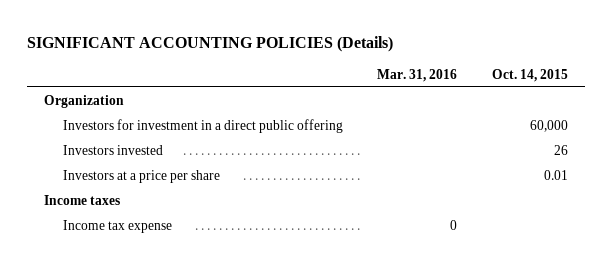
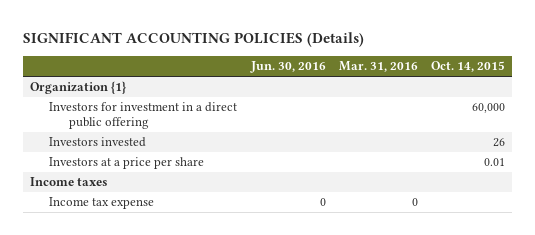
none -> [249,61,326,74] Jun. 30, 2016
[43,95,124,109] Organization -> [30,81,127,95] Organization {1}

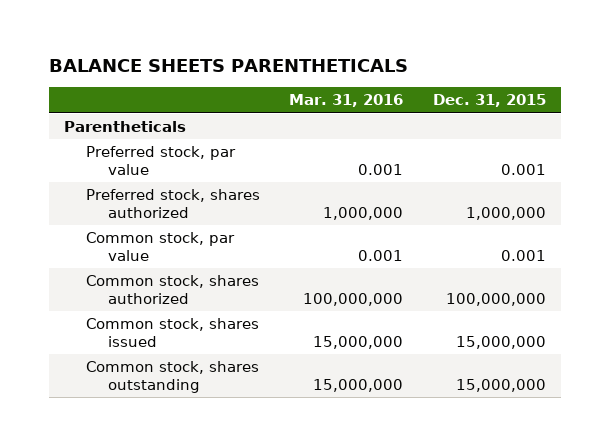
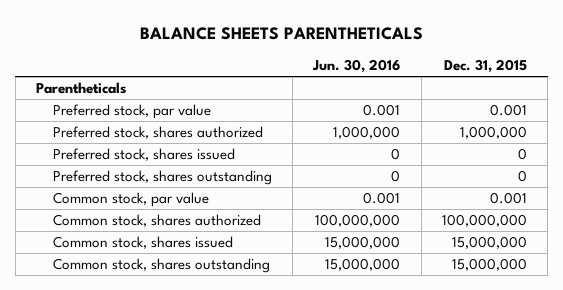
[289,94,404,108] Mar. 31, 2016 -> none
none -> [312,58,401,73] Jun. 30, 2016
none -> [52,148,235,162] Preferred stock, shares issued
none -> [52,170,272,186] Preferred stock, shares outstanding

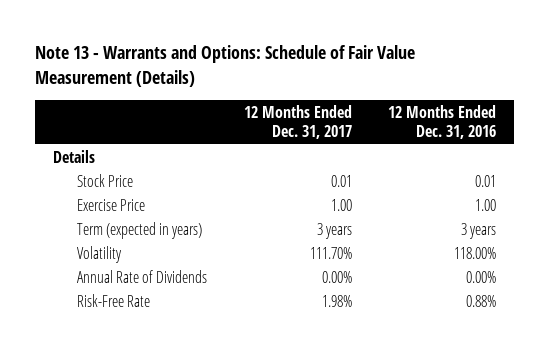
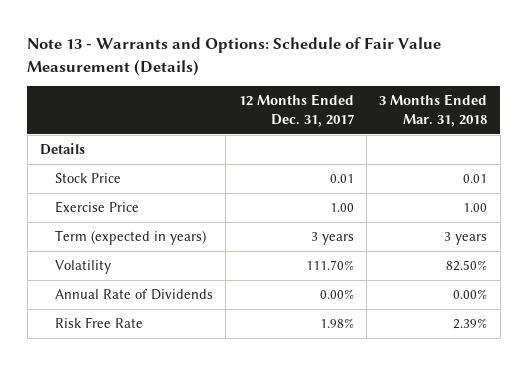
[388,104,497,140] 12 Months Ended Dec. 31, 2016 -> none
none -> [379,94,488,127] 3 Months Ended Mar. 31, 2018
[76,293,150,307] Risk-Free Rate -> [54,317,143,329] Risk Free Rate

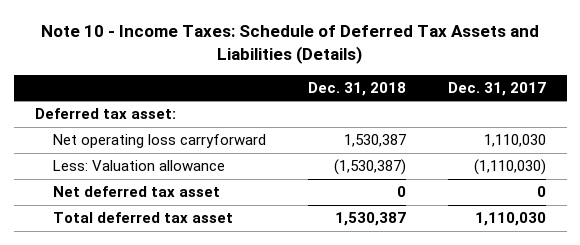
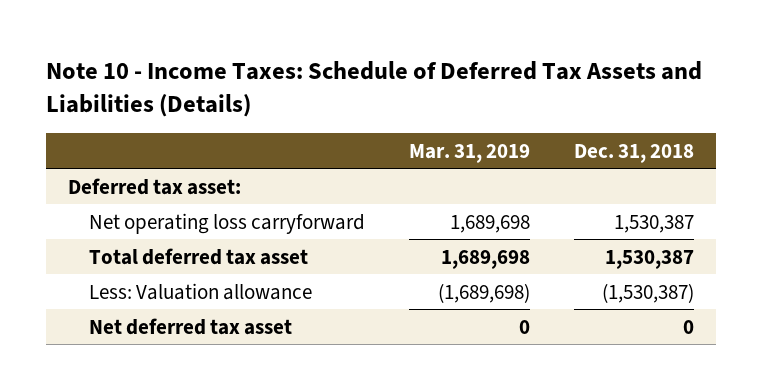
[447,81,546,96] Dec. 31, 2017 -> none
none -> [409,143,531,163] Mar. 31, 2019
[53,212,234,224] Total deferred tax asset -> [89,247,309,265] Total deferred tax asset

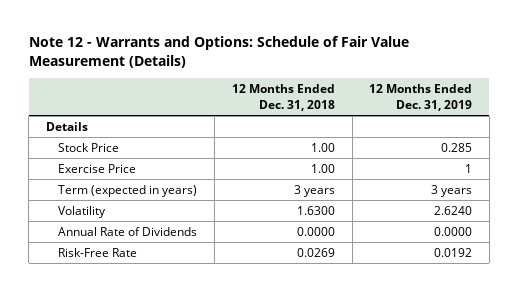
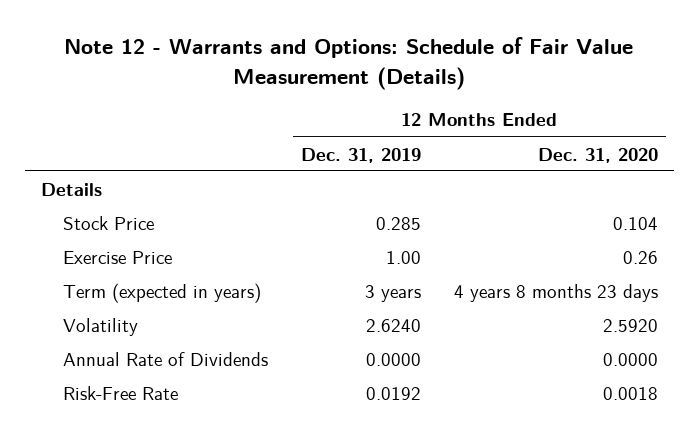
[231,84,335,111] 12 Months Ended Dec. 31, 2018 -> none
none -> [537,147,658,163] Dec. 31, 2020
[465,164,473,174] 1 -> [385,250,421,264] 1.00

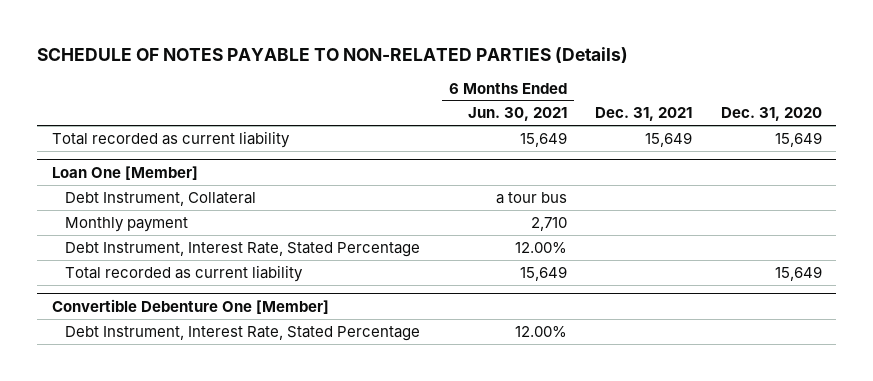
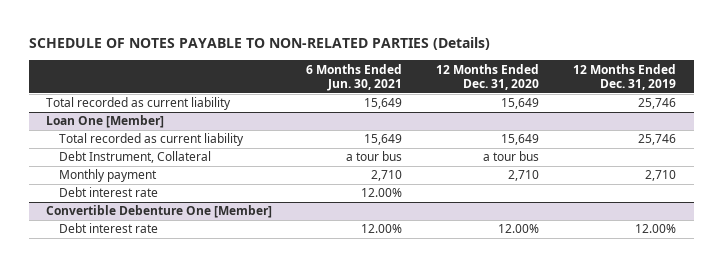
[595,107,693,122] Dec. 31, 2021 -> none
[720,107,822,122] Dec. 31, 2020 -> none
none -> [436,63,540,91] 12 Months Ended Dec. 31, 2020
none -> [573,63,677,91] 12 Months Ended Dec. 31, 2019
[65,264,304,282] Total recorded as current liability -> [58,133,244,147] Total recorded as current liability
[65,241,421,257] Debt Instrument, Interest Rate, Stated Percentage -> [58,187,158,198] Debt interest rate
[65,325,421,341] Debt Instrument, Interest Rate, Stated Percentage -> [58,223,158,234] Debt interest rate

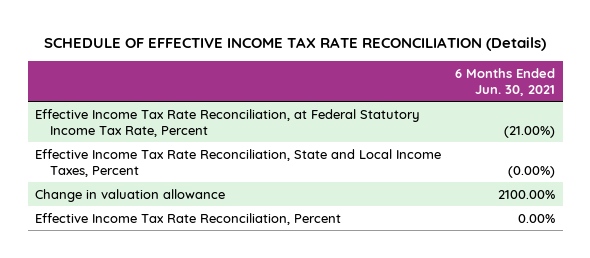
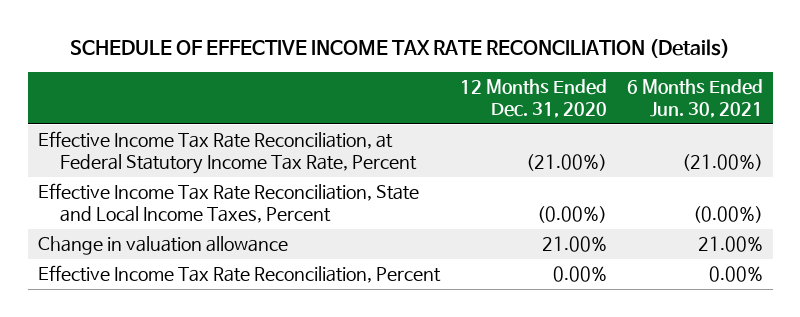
none -> [459,79,607,119] 12 Months Ended Dec. 31, 2020
[498,189,556,199] 2100.00% -> [697,236,763,253] 21.00%

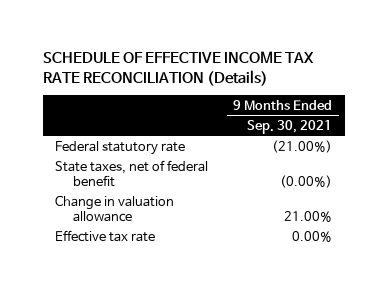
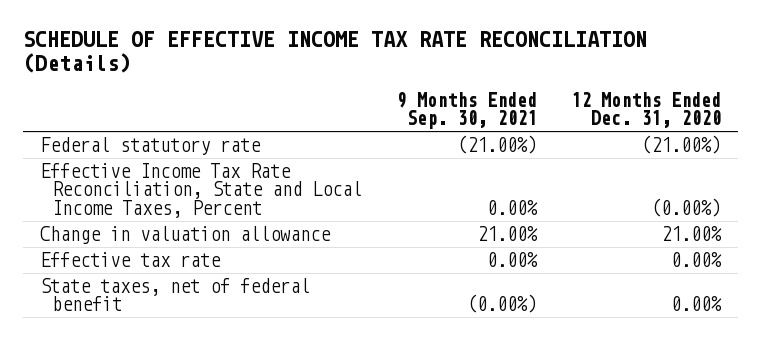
none -> [571,91,722,129] 12 Months Ended Dec. 31, 2020
none -> [40,163,363,218] Effective Income Tax Rate Reconciliation, State and Local Income Taxes, Percent
[55,159,209,187] State taxes, net of federal benefit -> [40,278,311,312] State taxes, net of federal benefit

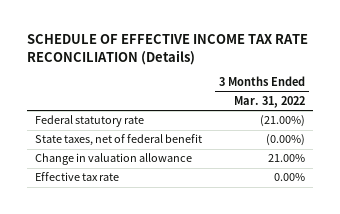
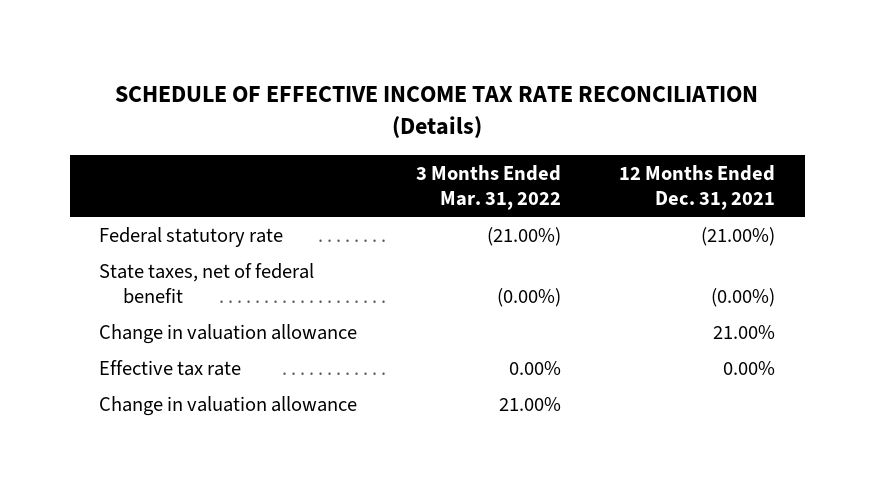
none -> [619,164,776,210] 12 Months Ended Dec. 31, 2021
none -> [98,324,357,345] Change in valuation allowance
[35,153,193,166] Change in valuation allowance -> [98,396,357,417] Change in valuation allowance

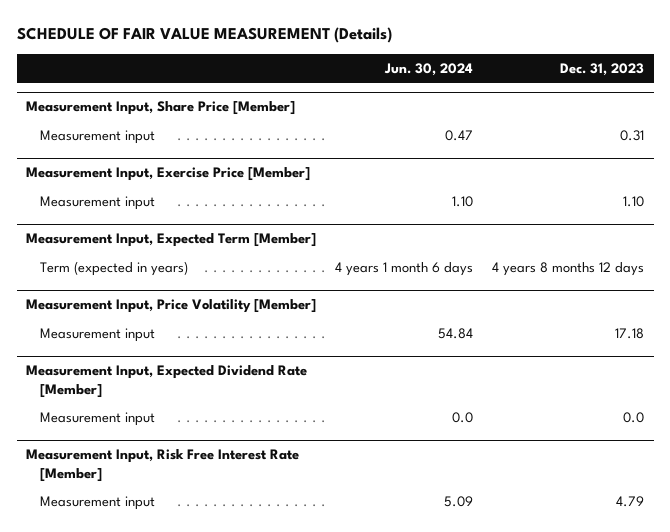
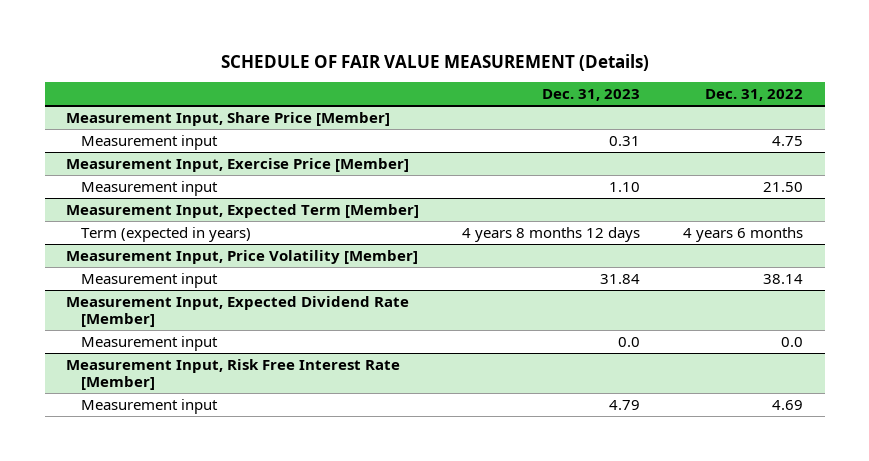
[384,62,474,76] Jun. 30, 2024 -> none
none -> [705,89,804,102] Dec. 31, 2022
[615,327,645,339] 17.18 -> [600,273,641,284] 31.84

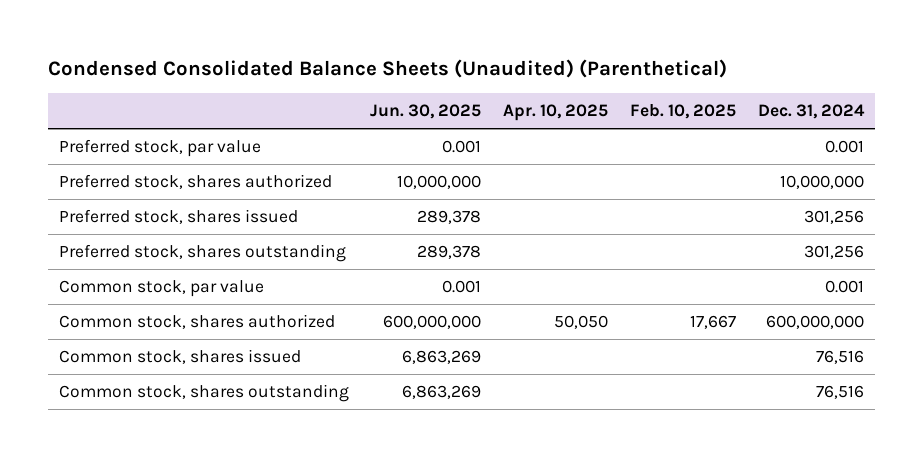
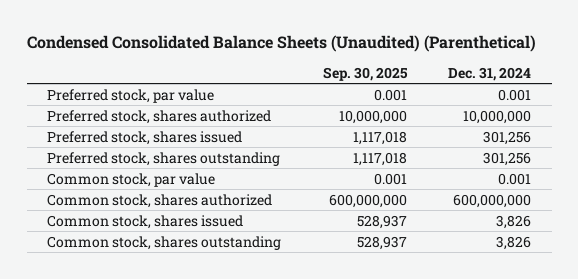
[370,103,482,119] Jun. 30, 2025 -> none
[503,103,609,121] Apr. 10, 2025 -> none
[630,103,737,119] Feb. 10, 2025 -> none
none -> [322,66,408,81] Sep. 30, 2025
[815,350,864,365] 76,516 -> [495,214,531,229] 3,826
[815,385,864,400] 76,516 -> [495,235,531,250] 3,826

